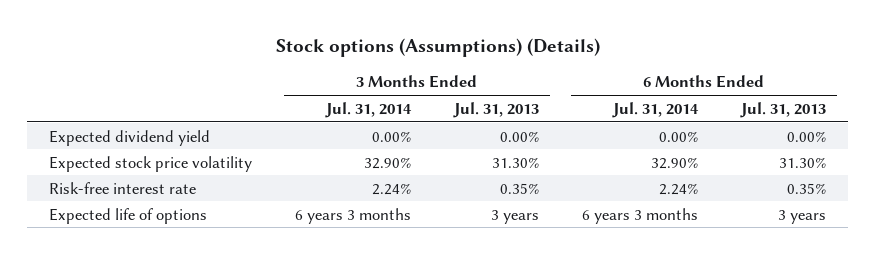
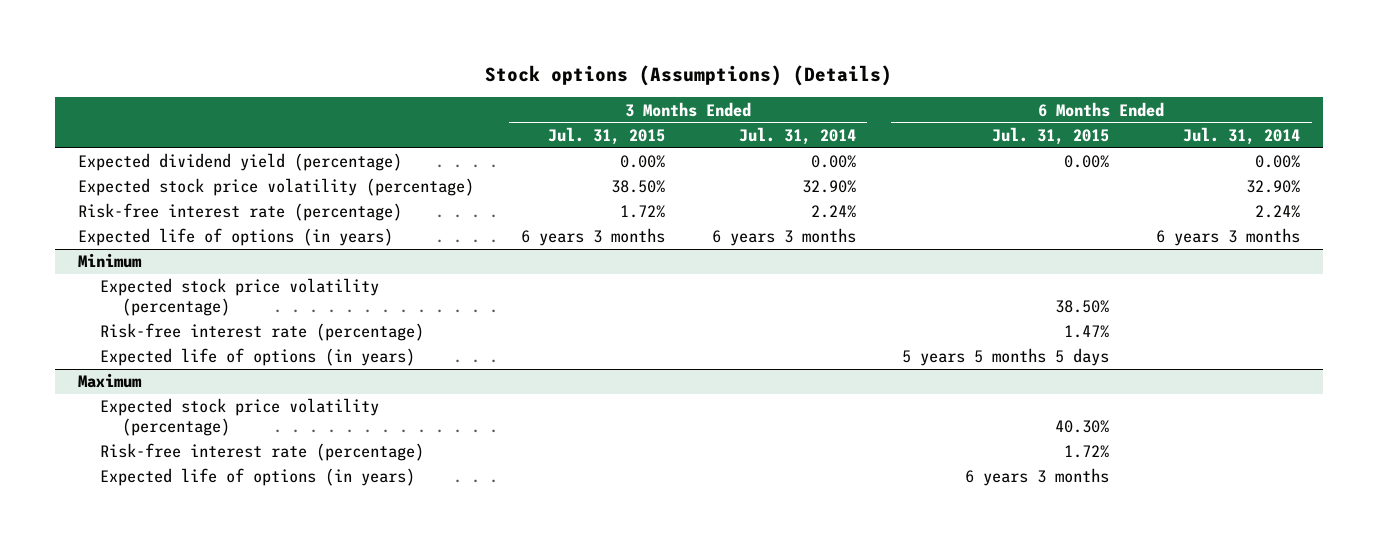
[453,101,540,118] Jul. 31, 2013 -> none
[740,101,827,118] Jul. 31, 2013 -> none
none -> [547,127,665,146] Jul. 31, 2015
none -> [992,127,1110,146] Jul. 31, 2015
[48,129,210,146] Expected dividend yield -> [78,153,403,172] Expected dividend yield (percentage)
[48,155,252,172] Expected stock price volatility -> [78,178,475,197] Expected stock price volatility (percentage)
[48,181,196,194] Risk-free interest rate -> [78,203,403,222] Risk-free interest rate (percentage)
[48,207,207,224] Expected life of options -> [78,228,394,247] Expected life of options (in years)
none -> [78,253,143,269] Minimum
none -> [100,278,380,316] Expected stock price volatility (percentage)
none -> [100,323,425,342] Risk-free interest rate (percentage)
none -> [100,348,416,367] Expected life of options (in years)
none -> [78,373,143,389] Maximum
none -> [100,398,380,436] Expected stock price volatility (percentage)
none -> [100,443,425,462] Risk-free interest rate (percentage)
none -> [100,468,416,487] Expected life of options (in years)

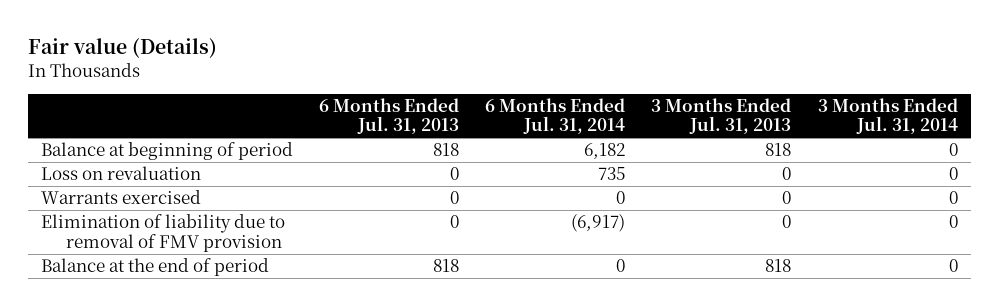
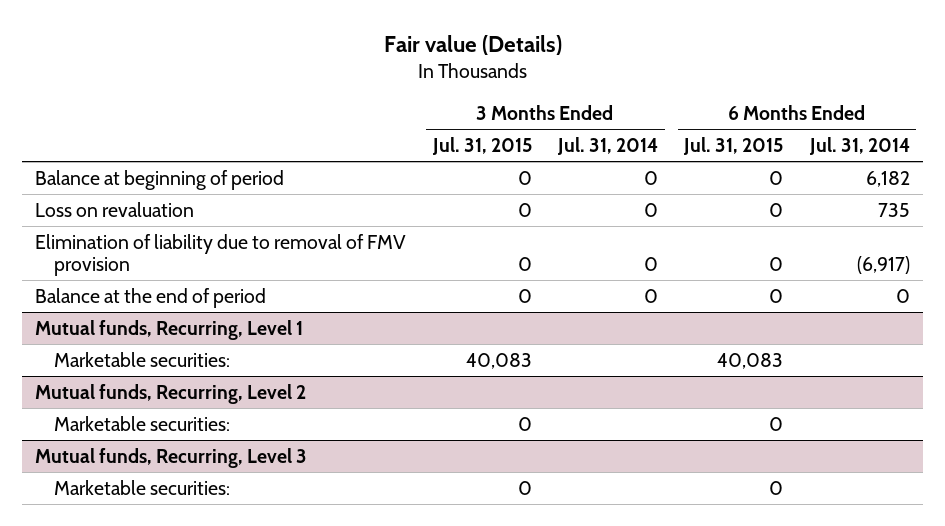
[319,97,460,135] 6 Months Ended Jul. 31, 2013 -> none
[651,97,792,135] 3 Months Ended Jul. 31, 2013 -> none
none -> [431,137,532,156] Jul. 31, 2015
none -> [683,137,784,156] Jul. 31, 2015
[41,190,202,205] Warrants exercised -> none
none -> [35,319,304,340] Mutual funds, Recurring, Level 1
none -> [53,351,230,367] Marketable securities:
none -> [35,383,307,404] Mutual funds, Recurring, Level 2
none -> [53,415,230,431] Marketable securities:
none -> [35,447,308,468] Mutual funds, Recurring, Level 3
none -> [53,479,230,495] Marketable securities:

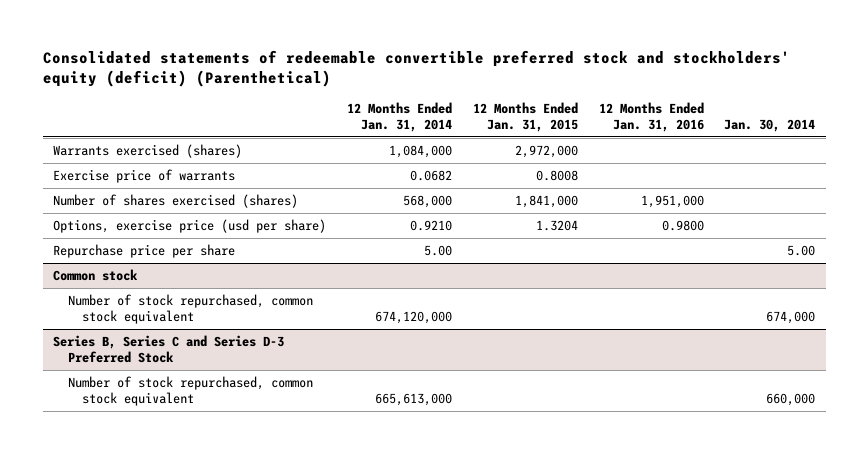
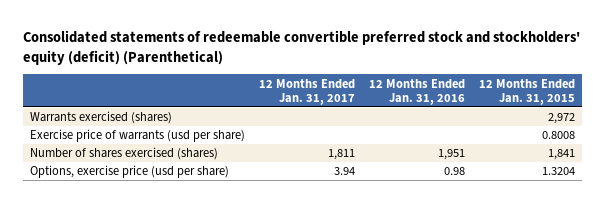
[346,102,452,132] 12 Months Ended Jan. 31, 2014 -> none
[724,118,816,132] Jan. 30, 2014 -> none
none -> [259,78,356,106] 12 Months Ended Jan. 31, 2017
[53,244,236,259] Repurchase price per share -> none
[53,269,139,282] Common stock -> none
[67,294,313,325] Number of stock repurchased, common stock equivalent -> none
[53,335,285,364] Series B, Series C and Series D-3 Preferred Stock -> none
[67,376,313,407] Number of stock repurchased, common stock equivalent -> none
[514,145,578,159] 2,972,000 -> [548,113,576,125] 2,972
[53,169,236,184] Exercise price of warrants -> [30,129,246,143] Exercise price of warrants (usd per share)
[514,195,578,209] 1,841,000 -> [548,149,576,161] 1,841
[640,195,704,209] 1,951,000 -> [438,149,466,161] 1,951
[661,220,704,232] 0.9800 -> [444,167,466,176] 0.98

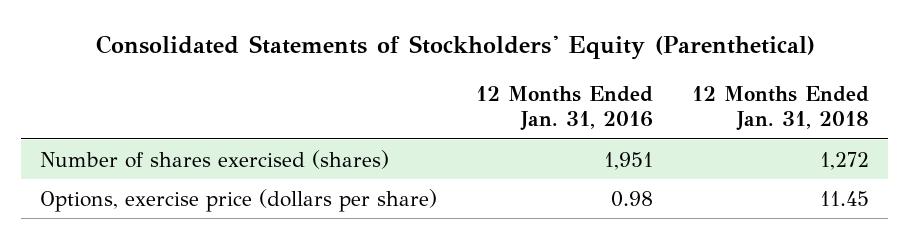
[22,30,580,65] Consolidated statements of redeemable convertible preferred stock and stockholders' equity (deficit) (Parenthetical) -> [95,35,815,61] Consolidated Statements of Stockholders' Equity (Parenthetical)
[259,78,356,106] 12 Months Ended Jan. 31, 2017 -> none
[479,78,576,106] 12 Months Ended Jan. 31, 2015 -> none
none -> [691,85,869,132] 12 Months Ended Jan. 31, 2018
[30,111,173,125] Warrants exercised (shares) -> none
[30,129,246,143] Exercise price of warrants (usd per share) -> none
[30,165,230,179] Options, exercise price (usd per share) -> [40,188,438,212] Options, exercise price (dollars per share)

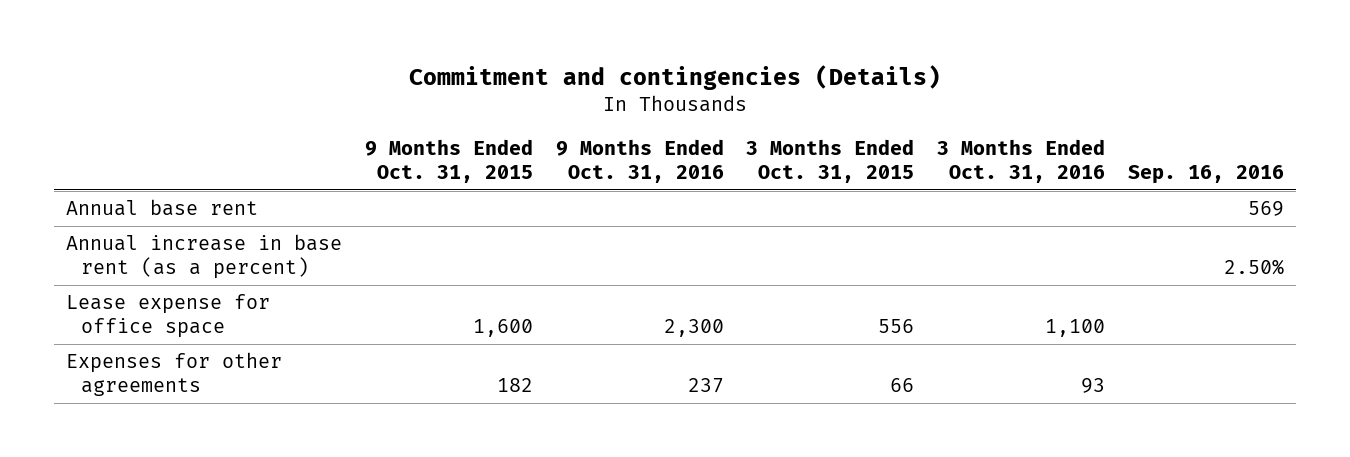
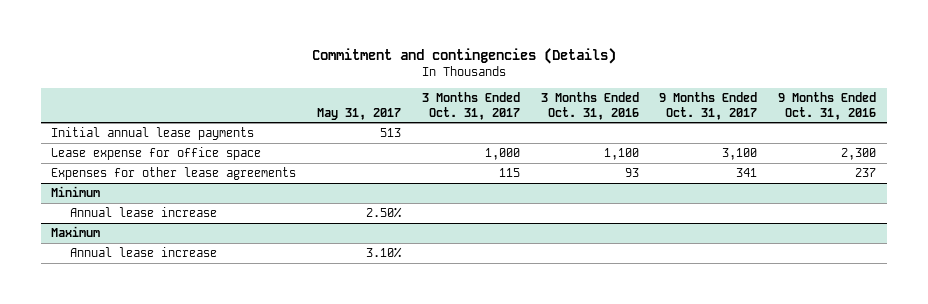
[364,139,533,184] 9 Months Ended Oct. 31, 2015 -> none
[746,139,915,184] 3 Months Ended Oct. 31, 2015 -> none
[1128,165,1285,185] Sep. 16, 2016 -> none
none -> [317,107,402,120] May 31, 2017
none -> [421,92,520,120] 3 Months Ended Oct. 31, 2017
none -> [659,92,758,120] 9 Months Ended Oct. 31, 2017
[65,234,342,280] Annual increase in base rent (as a percent) -> none
[65,199,258,217] Annual base rent -> [51,127,255,141] Initial annual lease payments
[65,352,282,397] Expenses for other agreements -> [51,167,297,181] Expenses for other lease agreements
none -> [51,186,101,198] Minimum
none -> [70,207,218,218] Annual lease increase
none -> [51,226,101,238] Maximum
none -> [70,247,218,258] Annual lease increase

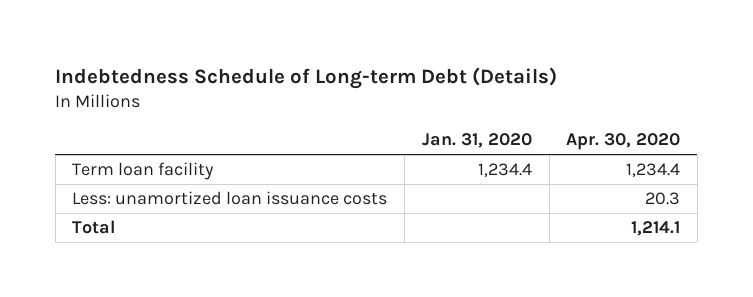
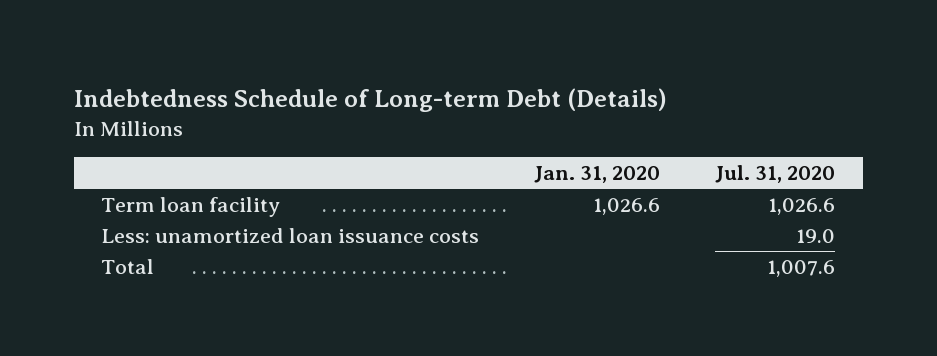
[566,133,681,151] Apr. 30, 2020 -> none
none -> [715,165,836,184] Jul. 31, 2020
[477,163,532,178] 1,234.4 -> [593,198,661,216] 1,026.6

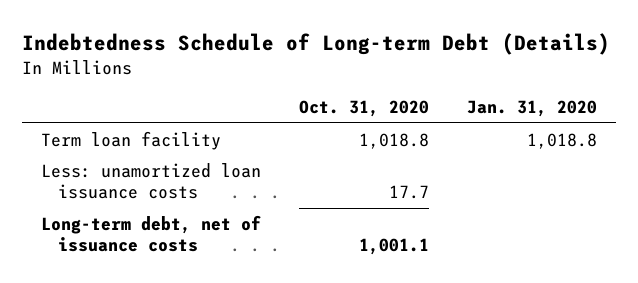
[715,165,836,184] Jul. 31, 2020 -> none
none -> [299,100,430,118] Oct. 31, 2020
[593,198,661,216] 1,026.6 -> [527,132,598,149] 1,018.8
[101,259,155,275] Total -> [41,214,262,253] Long-term debt, net of issuance costs

